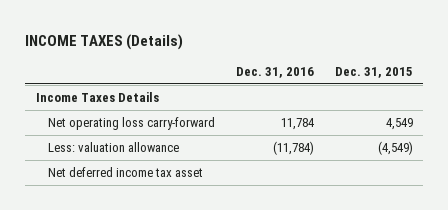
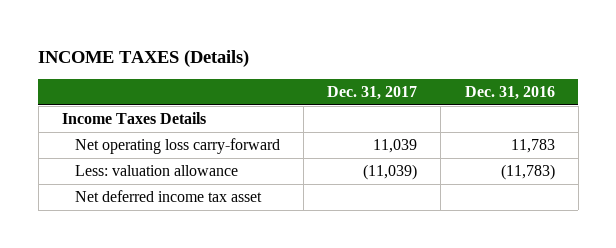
[334,67,413,79] Dec. 31, 2015 -> none
none -> [327,86,418,101] Dec. 31, 2017
[281,118,316,131] 11,784 -> [510,139,555,154] 11,783
[273,141,315,156] (11,784) -> [500,164,555,181] (11,783)

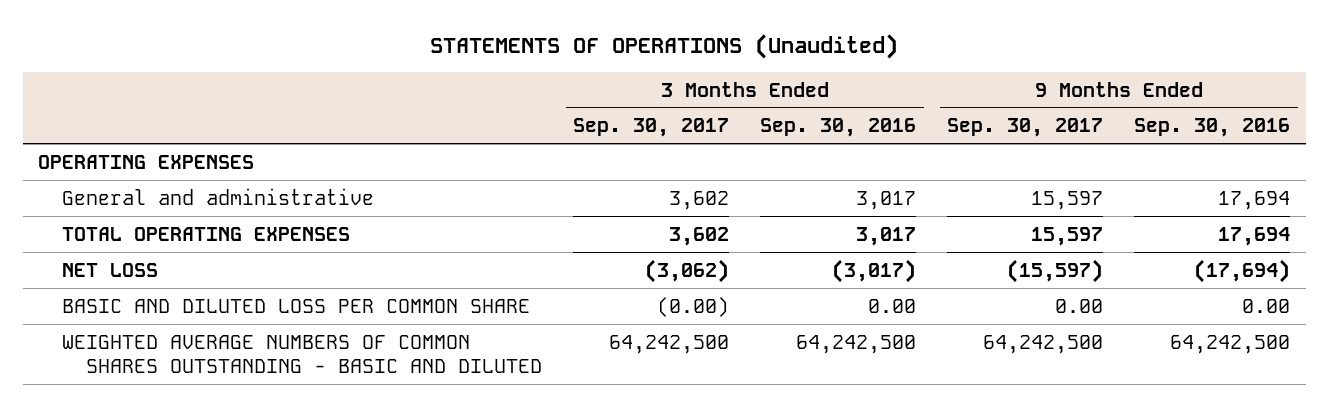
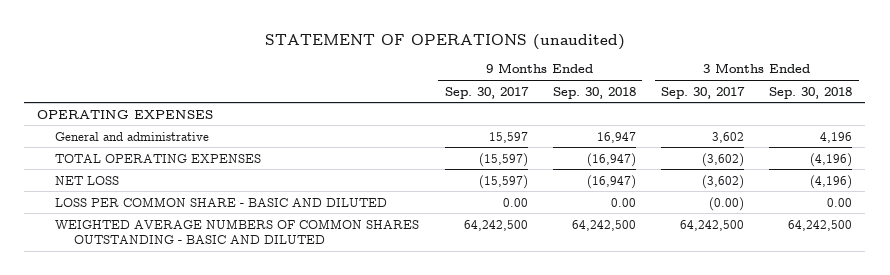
[430,33,899,59] STATEMENTS OF OPERATIONS (Unaudited) -> [264,33,625,50] STATEMENT OF OPERATIONS (unaudited)
[760,118,917,138] Sep. 30, 2016 -> none
[1134,118,1291,138] Sep. 30, 2016 -> none
none -> [552,86,636,99] Sep. 30, 2018
none -> [769,86,853,99] Sep. 30, 2018
[669,226,730,246] 3,602 -> [702,152,745,167] (3,602)
[1031,226,1104,246] 15,597 -> [478,152,528,167] (15,597)
[645,258,730,283] (3,062) -> [702,174,745,189] (3,602)
[62,298,531,313] BASIC AND DILUTED LOSS PER COMMON SHARE -> [55,196,388,207] LOSS PER COMMON SHARE - BASIC AND DILUTED

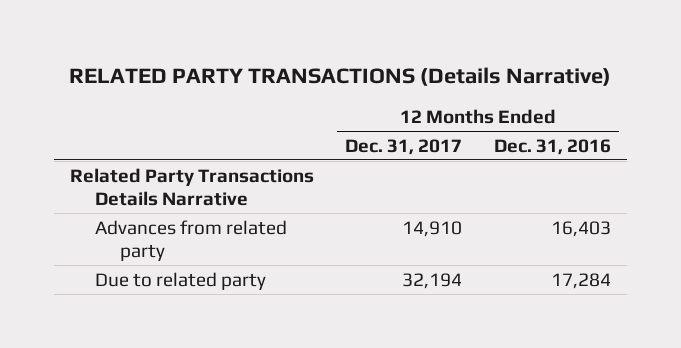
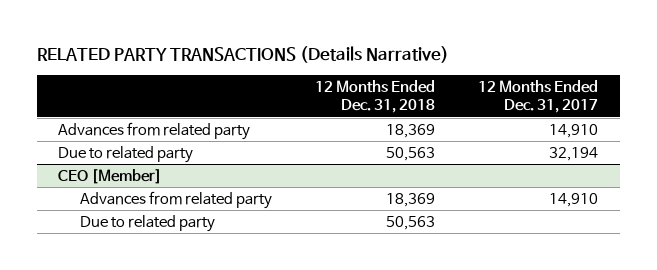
[494,138,612,155] Dec. 31, 2016 -> none
none -> [315,79,436,114] 12 Months Ended Dec. 31, 2018
[69,167,314,206] Related Party Transactions Details Narrative -> none
none -> [58,168,163,184] CEO [Member]
none -> [80,190,273,209] Advances from related party
none -> [80,214,216,232] Due to related party

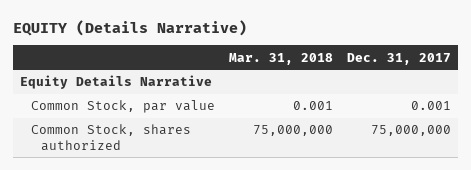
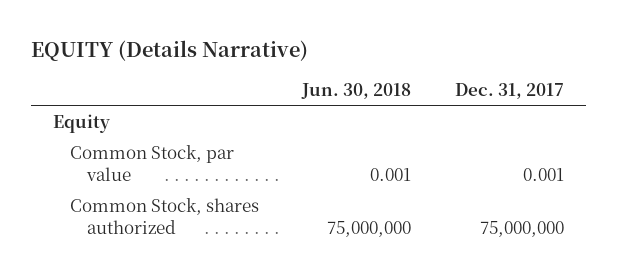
[228,52,333,65] Mar. 31, 2018 -> none
none -> [301,83,412,100] Jun. 30, 2018
[20,75,213,90] Equity Details Narrative -> [52,113,110,133] Equity

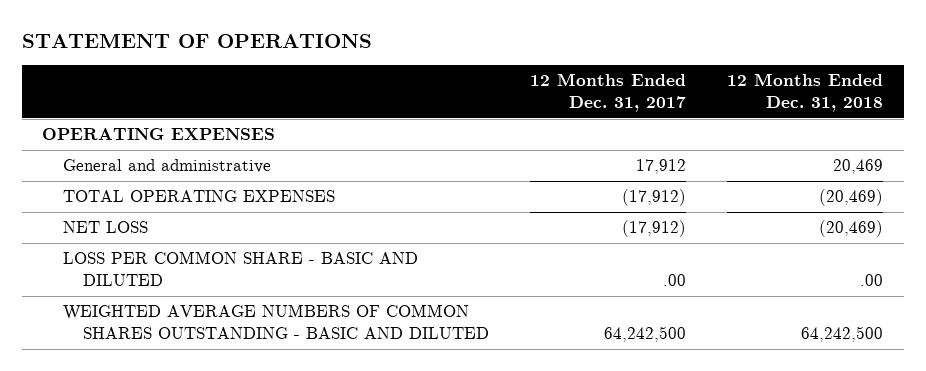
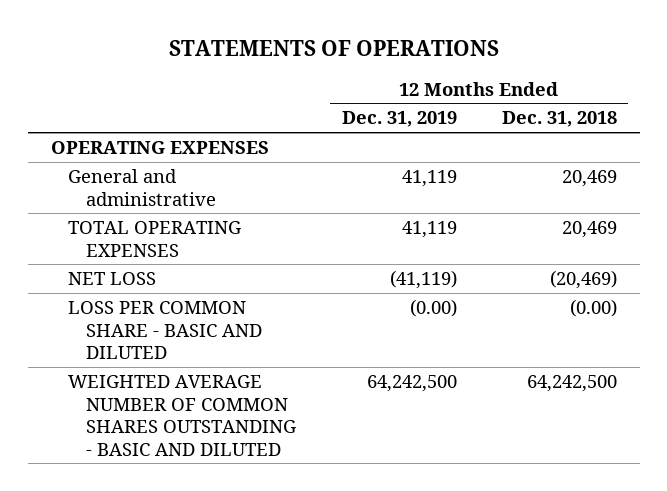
[21,32,372,48] STATEMENT OF OPERATIONS -> [168,40,499,57] STATEMENTS OF OPERATIONS
[530,73,687,112] 12 Months Ended Dec. 31, 2017 -> none
none -> [341,111,457,128] Dec. 31, 2019
[819,189,884,207] (20,469) -> [561,220,617,238] 20,469
[860,273,884,286] .00 -> [569,298,617,317] (0.00)
[62,304,489,339] WEIGHTED AVERAGE NUMBERS OF COMMON SHARES OUTSTANDING - BASIC AND DILUTED -> [68,374,297,456] WEIGHTED AVERAGE NUMBER OF COMMON SHARES OUTSTANDING - BASIC AND DILUTED

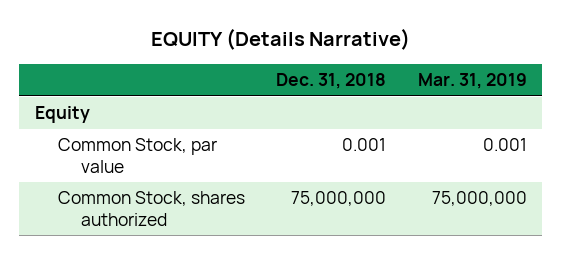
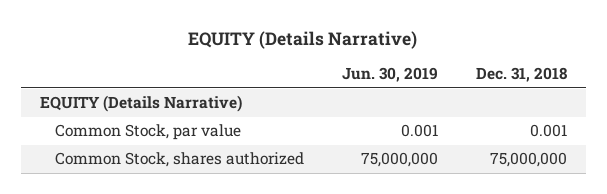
[417,73,527,90] Mar. 31, 2019 -> none
none -> [342,67,439,83] Jun. 30, 2019
[34,106,90,124] Equity -> [39,95,242,113] EQUITY (Details Narrative)

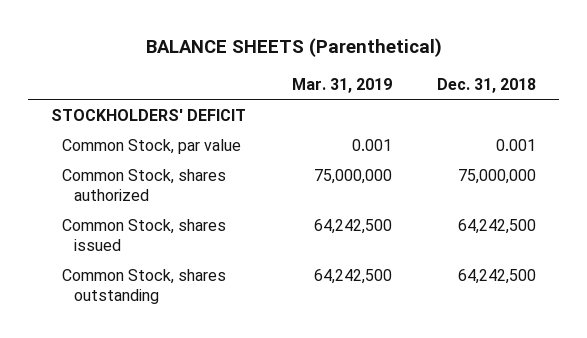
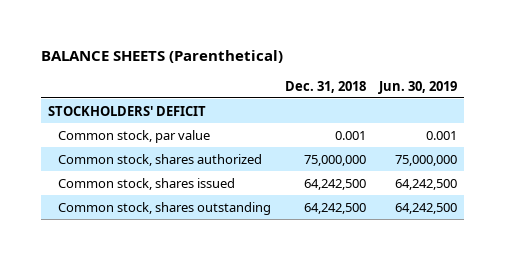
[291,78,392,94] Mar. 31, 2019 -> none
none -> [378,80,458,94] Jun. 30, 2019
[62,138,242,154] Common Stock, par value -> [58,129,211,143] Common stock, par value
[62,168,227,201] Common Stock, shares authorized -> [58,153,263,166] Common stock, shares authorized
[62,218,227,251] Common Stock, shares issued -> [58,177,236,190] Common stock, shares issued
[62,268,227,304] Common Stock, shares outstanding -> [58,201,272,215] Common stock, shares outstanding

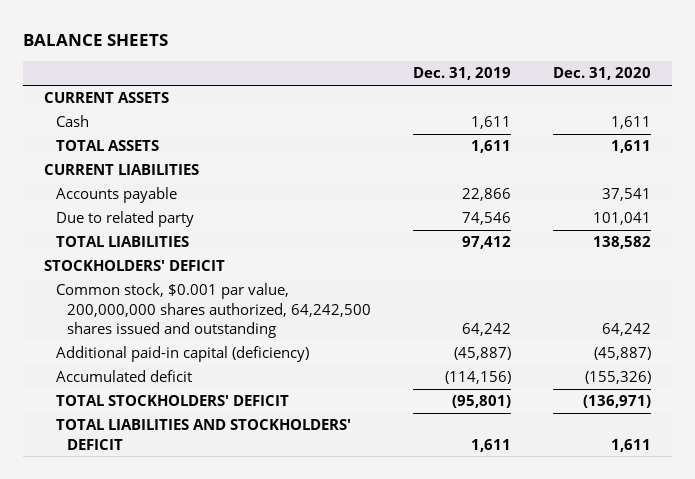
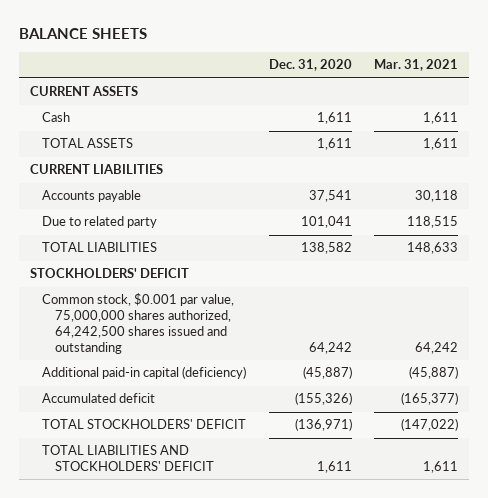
[413,67,512,81] Dec. 31, 2019 -> none
none -> [373,59,458,72] Mar. 31, 2021
[55,283,372,338] Common stock, $0.001 par value, 200,000,000 shares authorized, 64,242,500 shares issued and outstanding -> [42,293,235,354] Common stock, $0.001 par value, 75,000,000 shares authorized, 64,242,500 shares issued and outstanding

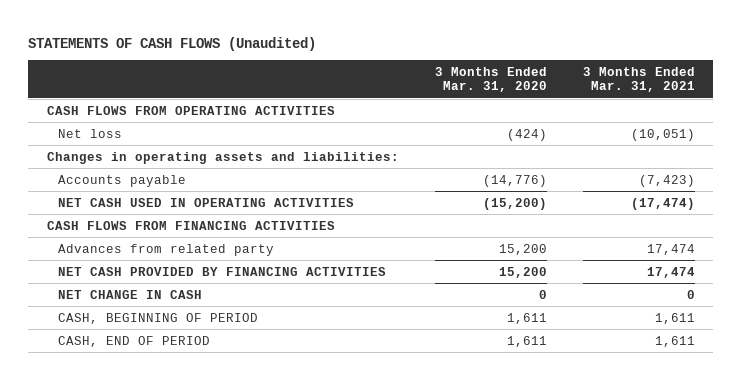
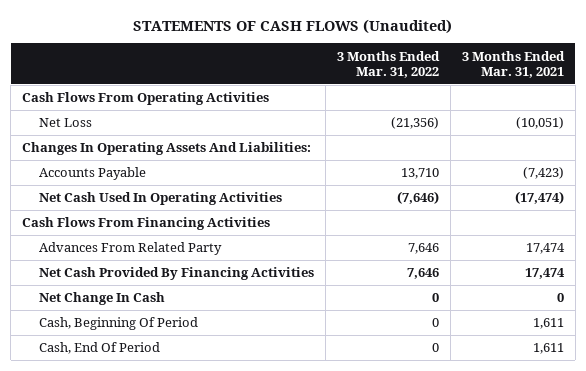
[434,66,547,93] 3 Months Ended Mar. 31, 2020 -> none
none -> [336,50,440,78] 3 Months Ended Mar. 31, 2022
[46,105,335,115] CASH FLOWS FROM OPERATING ACTIVITIES -> [22,92,270,106] Cash Flows From Operating Activities
[58,128,123,138] Net loss -> [38,118,92,128] Net Loss
[46,151,399,164] Changes in operating assets and liabilities: -> [22,142,312,156] Changes In Operating Assets And Liabilities:
[58,174,187,187] Accounts payable -> [38,167,146,181] Accounts Payable
[58,197,355,207] NET CASH USED IN OPERATING ACTIVITIES -> [38,192,282,206] Net Cash Used In Operating Activities
[46,220,335,230] CASH FLOWS FROM FINANCING ACTIVITIES -> [22,217,271,231] Cash Flows From Financing Activities
[58,243,275,256] Advances from related party -> [38,242,222,256] Advances From Related Party
[58,266,387,276] NET CASH PROVIDED BY FINANCING ACTIVITIES -> [38,267,314,281] Net Cash Provided By Financing Activities
[58,289,203,299] NET CHANGE IN CASH -> [38,292,165,306] Net Change In Cash
[58,312,259,324] CASH, BEGINNING OF PERIOD -> [38,317,198,331] Cash, Beginning Of Period
[58,335,211,347] CASH, END OF PERIOD -> [38,342,160,355] Cash, End Of Period

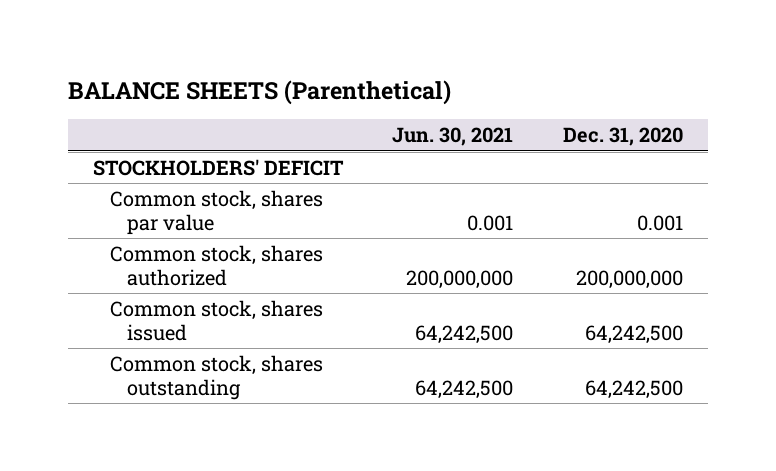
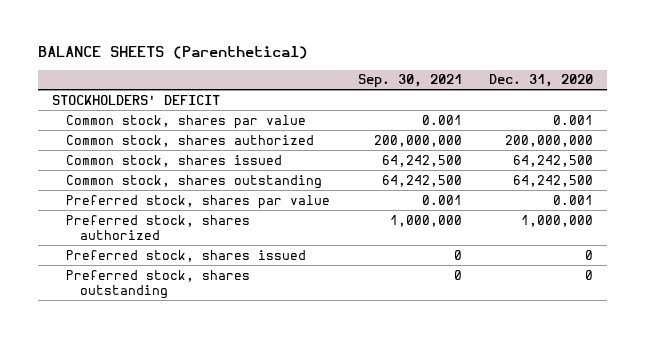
[392,127,514,147] Jun. 30, 2021 -> none
none -> [357,74,462,89] Sep. 30, 2021
none -> [66,194,331,209] Preferred stock, shares par value
none -> [66,214,251,240] Preferred stock, shares authorized
none -> [66,249,307,262] Preferred stock, shares issued
none -> [66,269,251,299] Preferred stock, shares outstanding

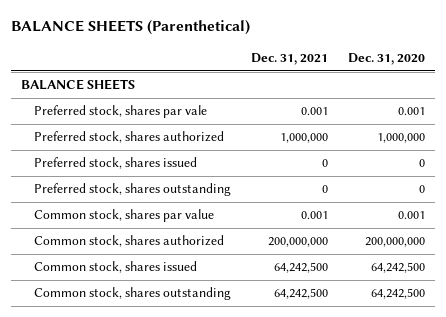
[357,74,462,89] Sep. 30, 2021 -> none
none -> [251,52,329,65] Dec. 31, 2021
[51,94,220,105] STOCKHOLDERS' DEFICIT -> none
none -> [20,79,135,91] BALANCE SHEETS
none -> [34,105,208,119] Preferred stock, shares par vale
[66,214,251,240] Preferred stock, shares authorized -> [34,131,225,144] Preferred stock, shares authorized
[66,249,307,262] Preferred stock, shares issued -> [34,157,198,170] Preferred stock, shares issued
[66,269,251,299] Preferred stock, shares outstanding -> [34,183,232,197] Preferred stock, shares outstanding
[66,194,331,209] Preferred stock, shares par value -> none

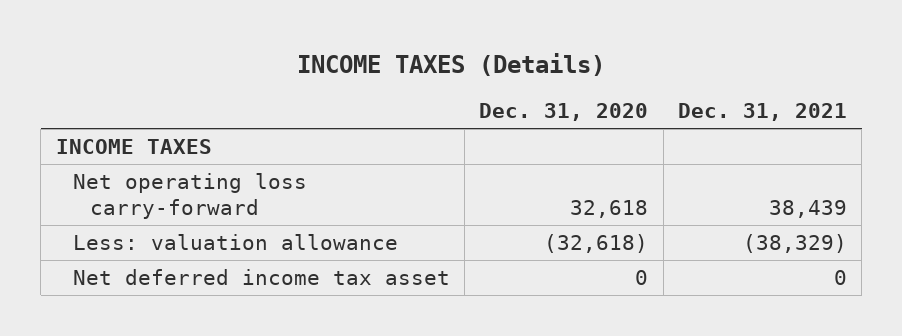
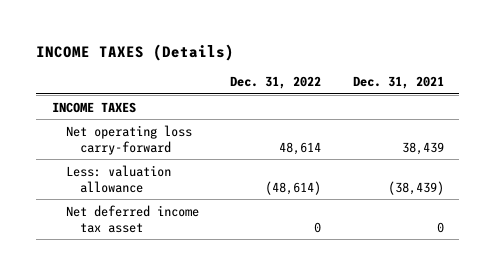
[479,102,649,121] Dec. 31, 2020 -> none
none -> [230,76,322,90] Dec. 31, 2022
[742,234,847,254] (38,329) -> [387,180,444,195] (38,439)

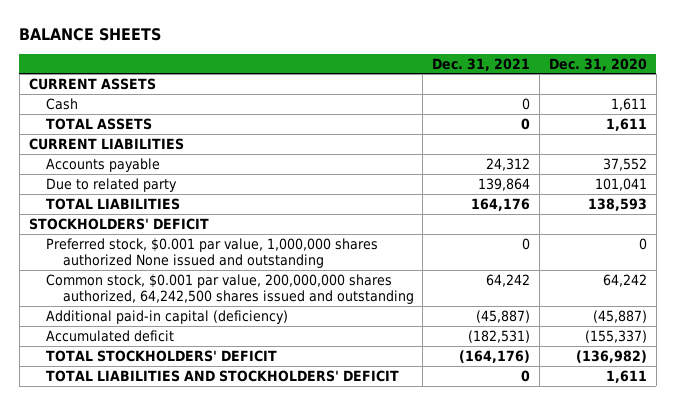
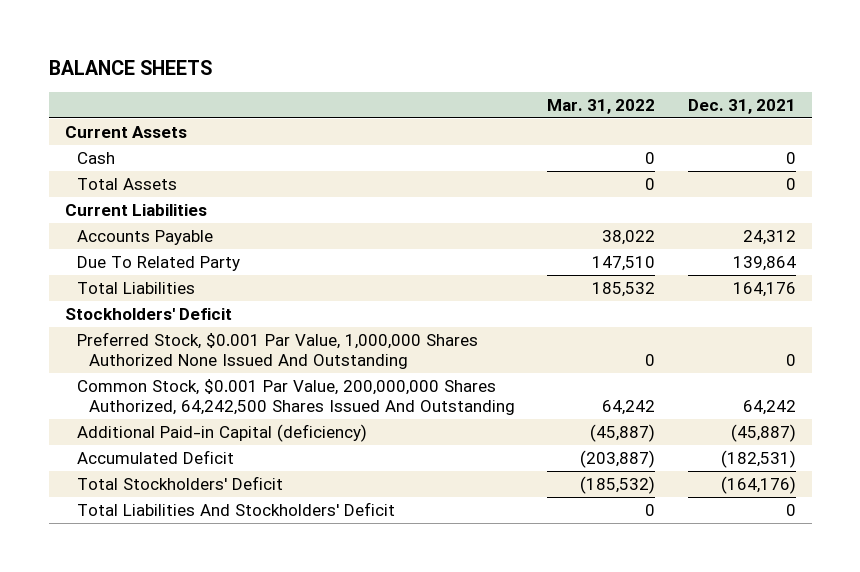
[548,57,647,71] Dec. 31, 2020 -> none
none -> [547,98,656,114] Mar. 31, 2022
[28,77,156,90] CURRENT ASSETS -> [64,125,187,138] Current Assets
[45,117,152,130] TOTAL ASSETS -> [76,177,177,190] Total Assets
[28,137,184,150] CURRENT LIABILITIES -> [64,203,207,216] Current Liabilities
[45,157,160,172] Accounts payable -> [76,229,213,245] Accounts Payable
[45,177,177,192] Due to related party -> [76,255,240,271] Due To Related Party
[45,197,180,210] TOTAL LIABILITIES -> [76,281,195,294] Total Liabilities
[28,217,209,230] STOCKHOLDERS' DEFICIT -> [64,307,232,320] Stockholders' Deficit
[45,237,378,268] Preferred stock, $0.001 par value, 1,000,000 shares authorized None issued and outstanding -> [76,331,478,369] Preferred Stock, $0.001 Par Value, 1,000,000 Shares Authorized None Issued And Outstanding
[45,273,414,304] Common stock, $0.001 par value, 200,000,000 shares authorized, 64,242,500 shares issued and outstanding -> [76,378,516,415] Common Stock, $0.001 Par Value, 200,000,000 Shares Authorized, 64,242,500 Shares Issued And Outstanding
[45,309,288,324] Additional paid-in capital (deficiency) -> [76,423,367,442] Additional Paid-in Capital (deficiency)
[45,329,174,342] Accumulated deficit -> [76,449,234,464] Accumulated Deficit
[45,349,277,362] TOTAL STOCKHOLDERS' DEFICIT -> [76,475,283,490] Total Stockholders' Deficit
[45,369,399,382] TOTAL LIABILITIES AND STOCKHOLDERS' DEFICIT -> [76,501,395,516] Total Liabilities And Stockholders' Deficit

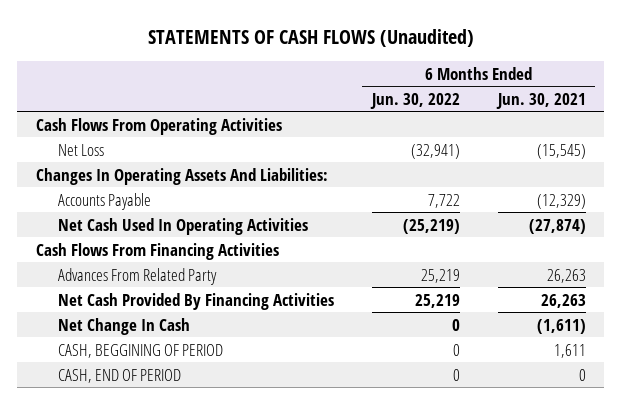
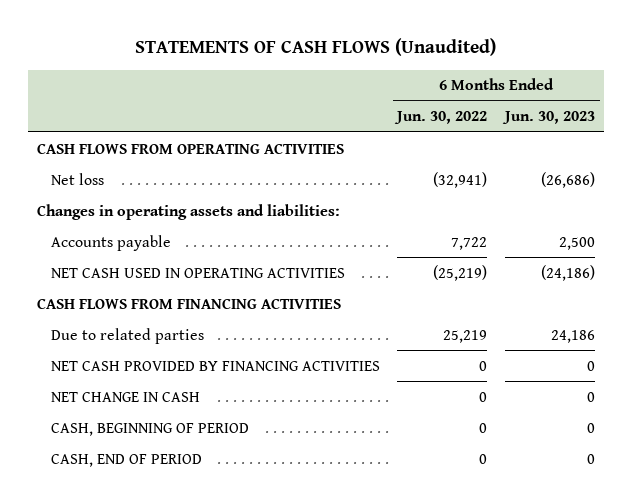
[495,92,586,109] Jun. 30, 2021 -> none
none -> [502,111,596,125] Jun. 30, 2023
[36,117,283,135] Cash Flows From Operating Activities -> [36,142,344,154] CASH FLOWS FROM OPERATING ACTIVITIES
[58,143,105,156] Net Loss -> [50,172,104,185] Net loss
[36,167,329,185] Changes In Operating Assets And Liabilities: -> [36,203,340,220] Changes in operating assets and liabilities:
[58,192,152,210] Accounts Payable -> [50,234,171,251] Accounts payable
[58,217,309,235] Net Cash Used In Operating Activities -> [50,267,345,278] NET CASH USED IN OPERATING ACTIVITIES
[36,242,280,260] Cash Flows From Financing Activities -> [36,297,341,309] CASH FLOWS FROM FINANCING ACTIVITIES
[58,267,218,285] Advances From Related Party -> [50,327,204,344] Due to related parties
[58,292,335,310] Net Cash Provided By Financing Activities -> [50,360,380,371] NET CASH PROVIDED BY FINANCING ACTIVITIES
[414,293,460,308] 25,219 -> [479,360,488,371] 0
[58,317,191,335] Net Change In Cash -> [50,391,200,402] NET CHANGE IN CASH
[58,343,224,358] CASH, BEGGINING OF PERIOD -> [50,422,249,436] CASH, BEGINNING OF PERIOD

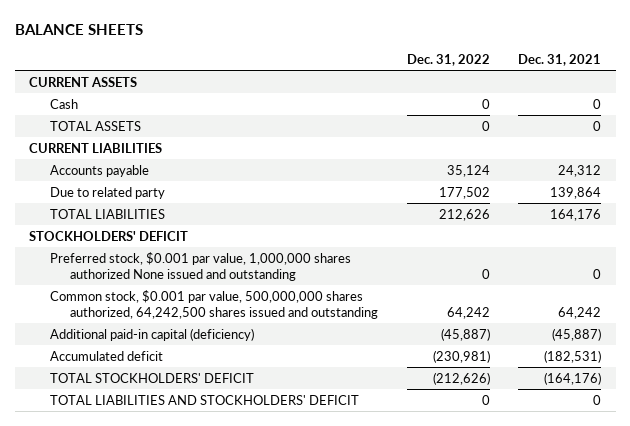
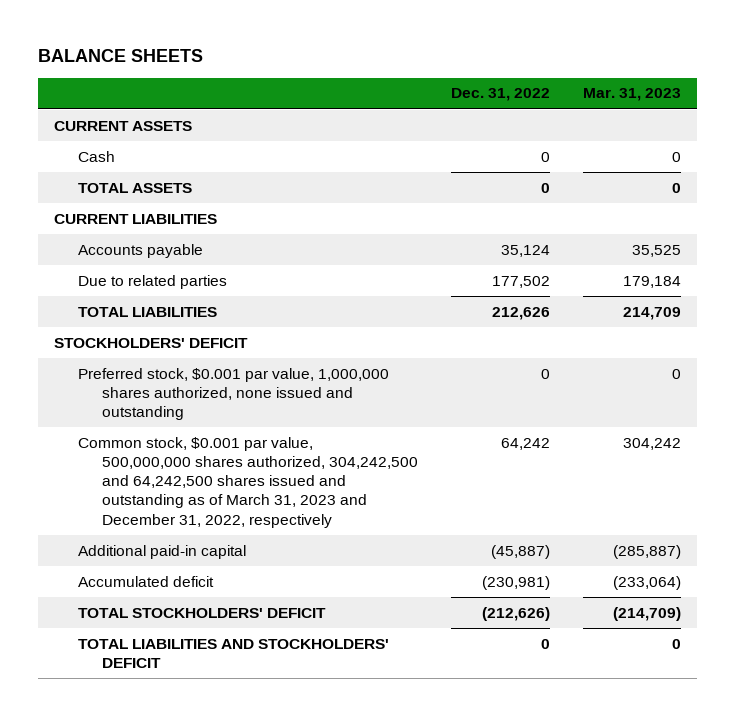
[518,54,602,67] Dec. 31, 2021 -> none
none -> [582,88,681,102] Mar. 31, 2023
[49,186,165,199] Due to related party -> [78,274,228,289] Due to related parties
[49,251,351,282] Preferred stock, $0.001 par value, 1,000,000 shares authorized None issued and outstanding -> [78,367,390,421] Preferred stock, $0.001 par value, 1,000,000 shares authorized, none issued and outstanding
[49,289,379,320] Common stock, $0.001 par value, 500,000,000 shares authorized, 64,242,500 shares issued and outstanding -> [78,436,419,528] Common stock, $0.001 par value, 500,000,000 shares authorized, 304,242,500 and 64,242,500 shares issued and outstanding as of March 31, 2023 and December 31, 2022, respectively
[49,327,254,341] Additional paid-in capital (deficiency) -> [78,544,247,559] Additional paid-in capital

